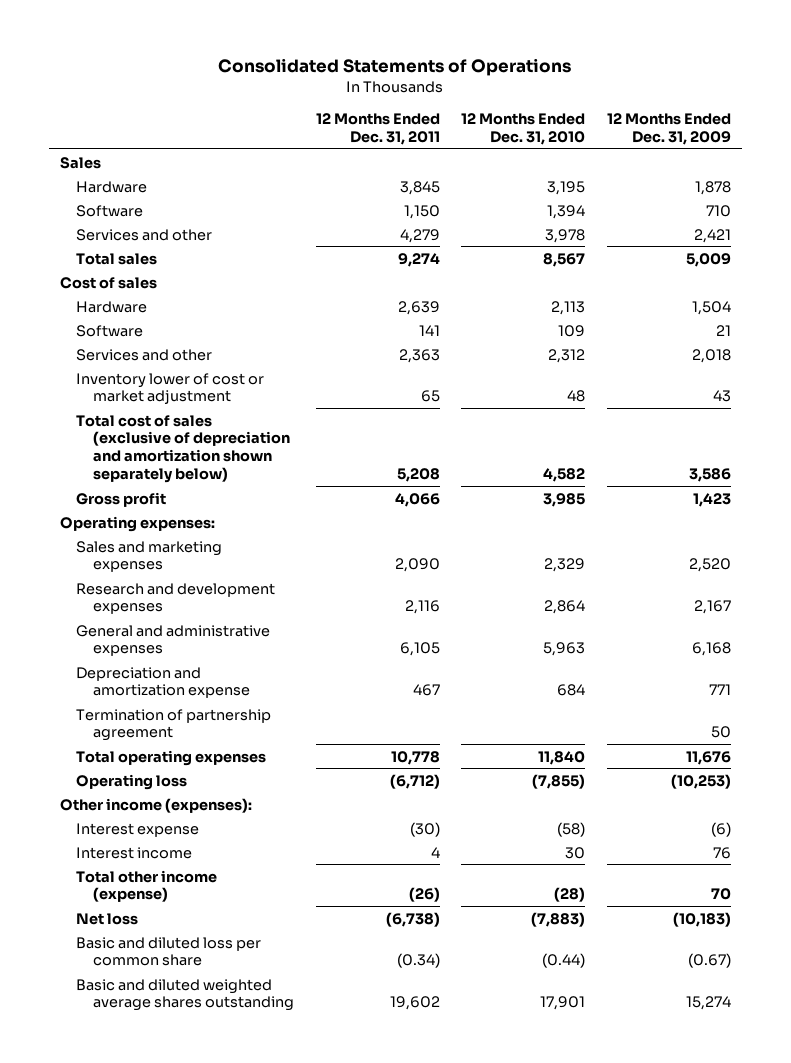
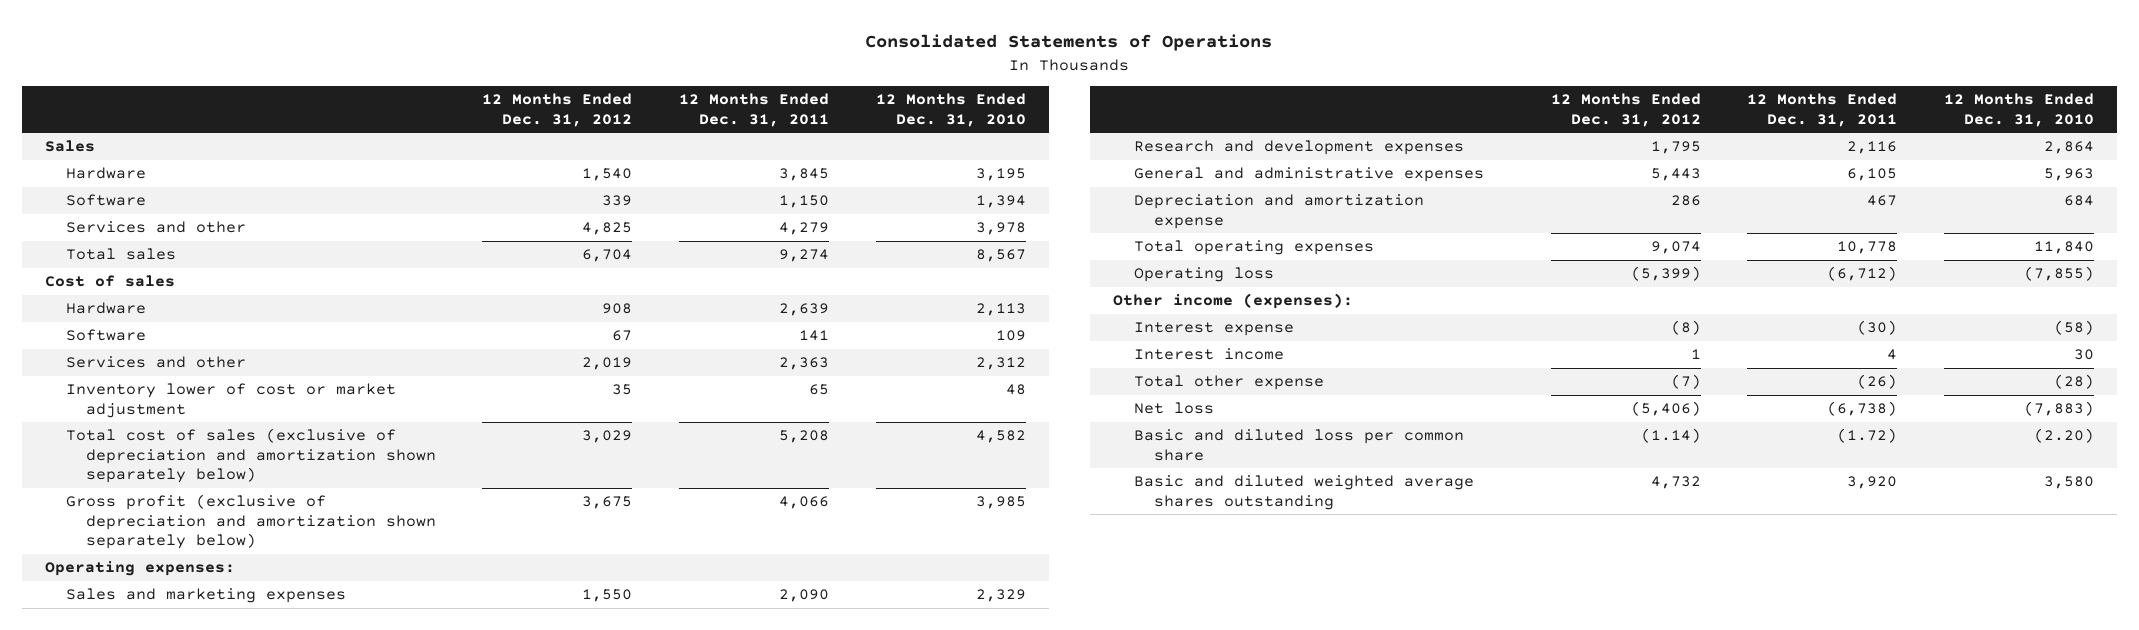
[606,112,731,145] 12 Months Ended Dec. 31, 2009 -> none
none -> [482,93,633,127] 12 Months Ended Dec. 31, 2012
[76,491,167,507] Gross profit -> [65,494,436,550] Gross profit (exclusive of depreciation and amortization shown separately below)
[76,708,272,742] Termination of partnership agreement -> none
[76,869,218,903] Total other income (expense) -> [1133,375,1324,391] Total other expense
[396,953,440,969] (0.34) -> [1837,428,1898,444] (1.72)
[542,953,586,969] (0.44) -> [2033,428,2094,444] (2.20)
[389,996,440,1011] 19,602 -> [1847,476,1898,490] 3,920
[540,996,586,1011] 17,901 -> [2043,476,2094,490] 3,580

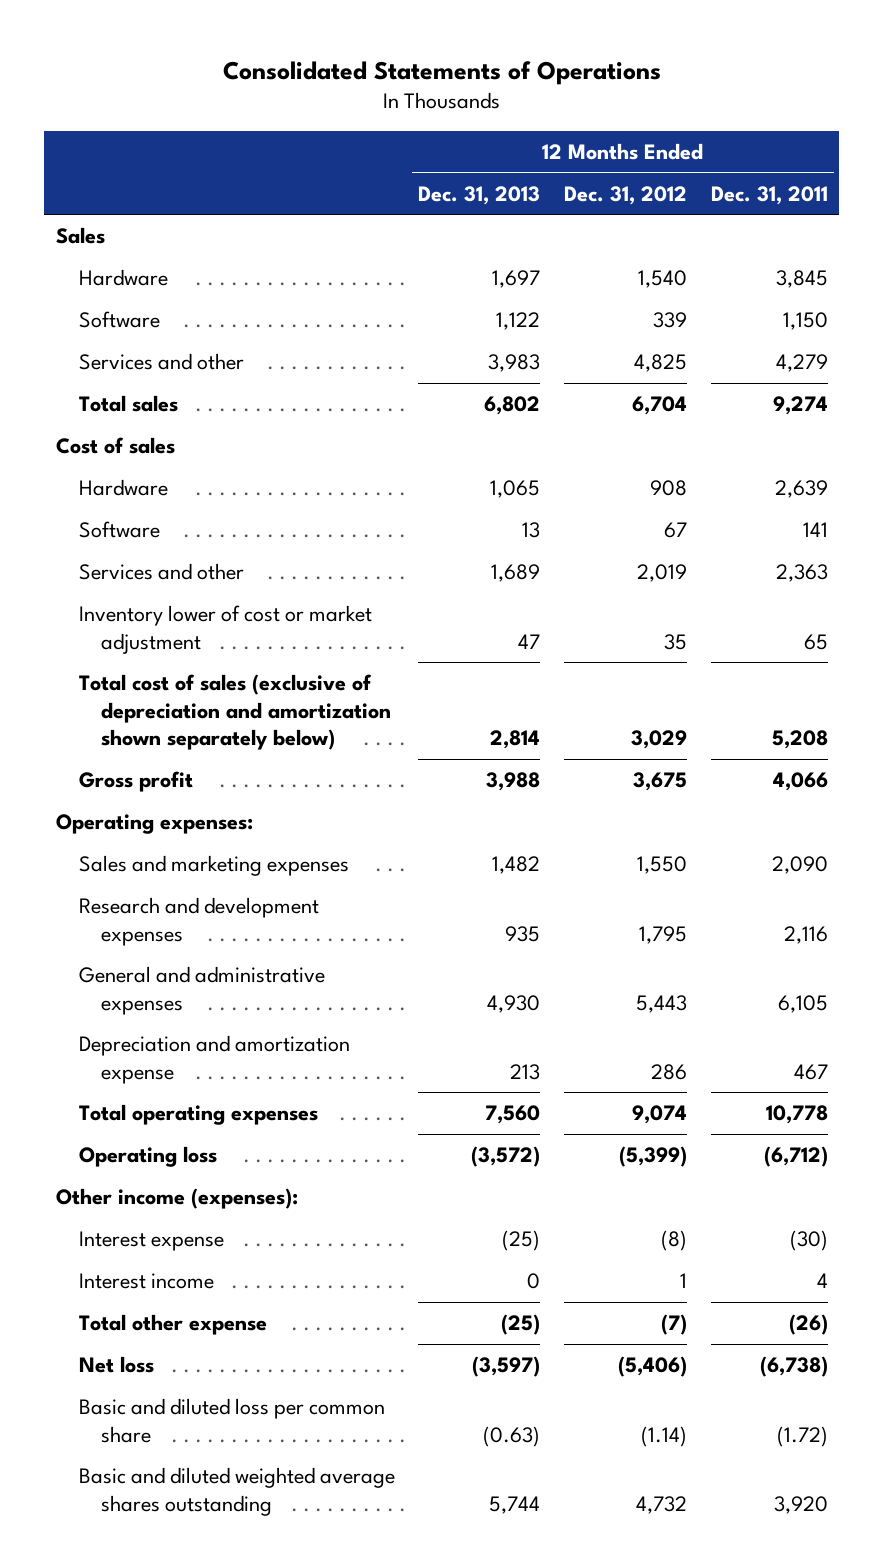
[875,93,1026,127] 12 Months Ended Dec. 31, 2010 -> none
none -> [418,185,541,205] Dec. 31, 2013
[65,494,436,550] Gross profit (exclusive of depreciation and amortization shown separately below) -> [78,771,193,793] Gross profit

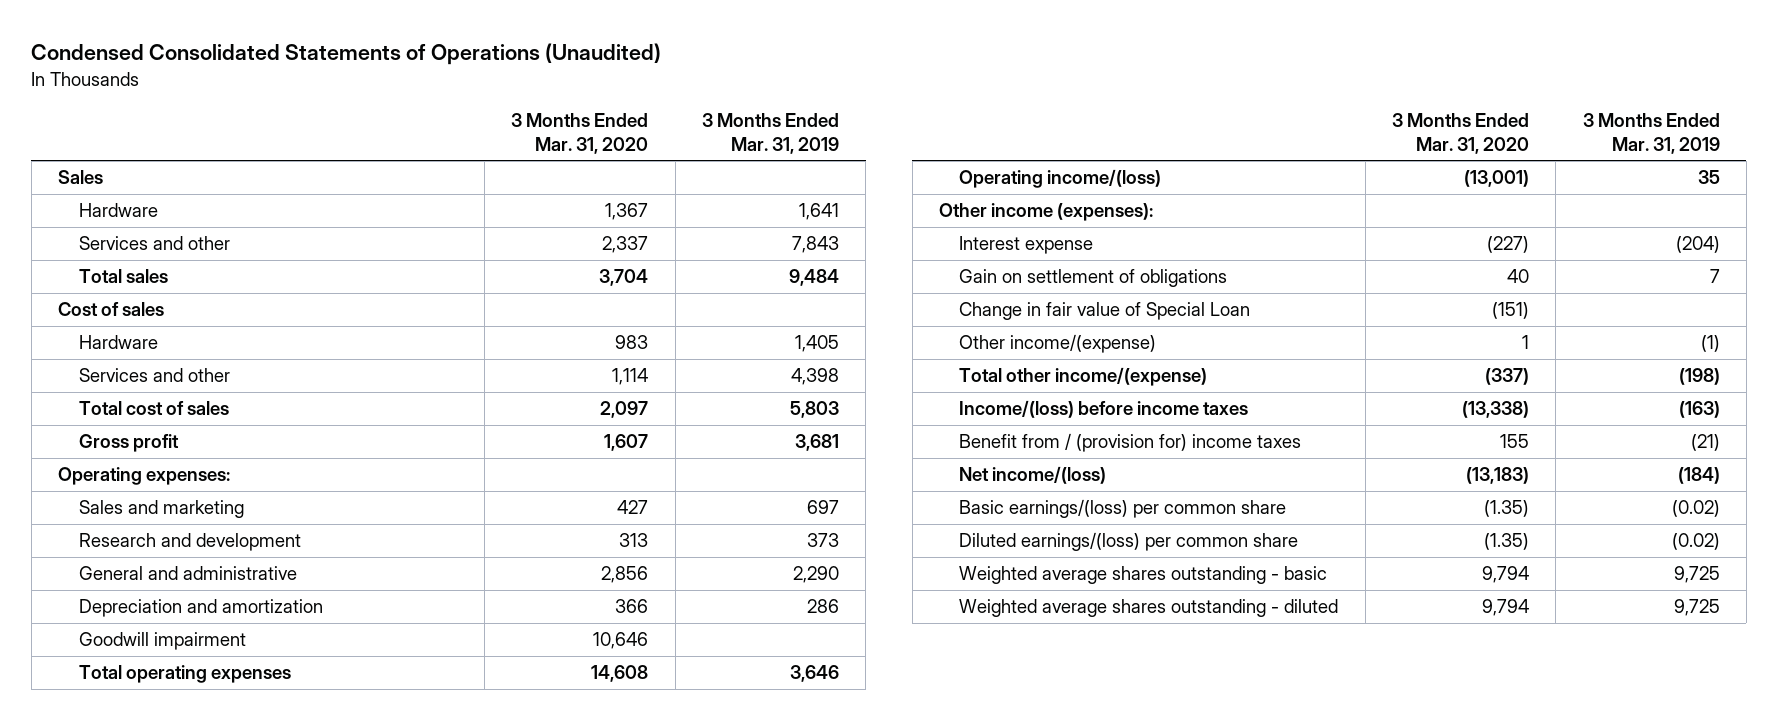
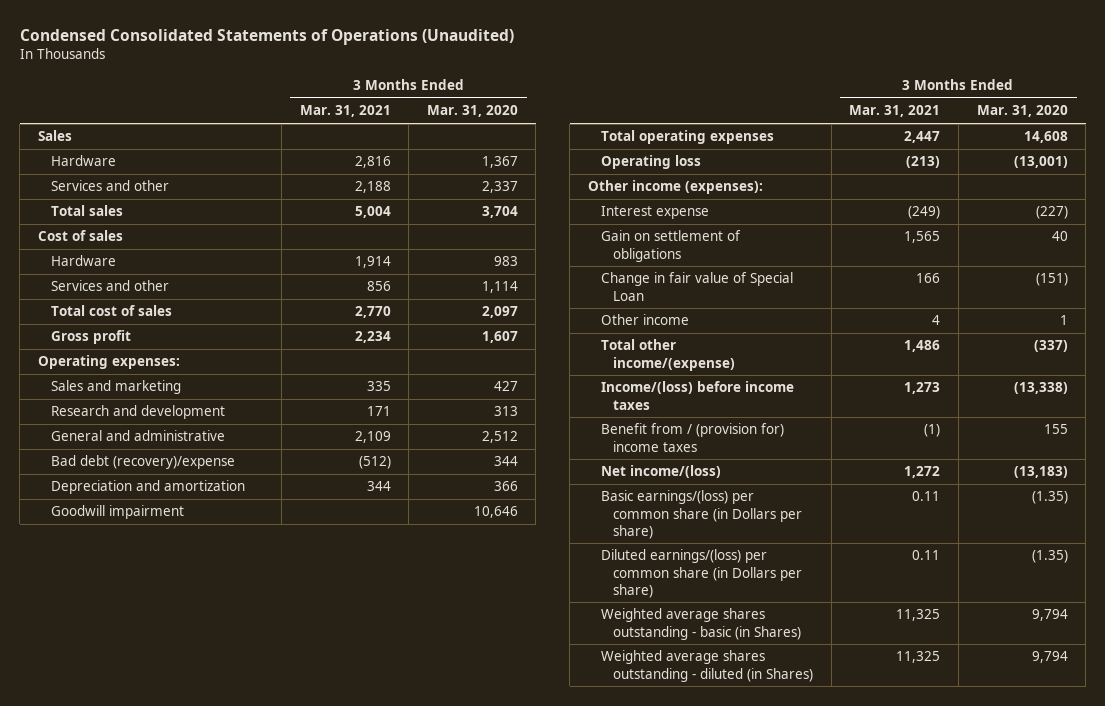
[701,113,839,154] 3 Months Ended Mar. 31, 2019 -> none
none -> [299,105,391,118] Mar. 31, 2021
[601,566,649,584] 2,856 -> [481,431,518,444] 2,512
none -> [50,455,235,470] Bad debt (recovery)/expense
[959,169,1162,189] Operating income/(loss) -> [600,155,701,170] Operating loss
[959,334,1157,354] Other income/(expense) -> [600,314,689,326] Other income
[959,499,1287,519] Basic earnings/(loss) per common share -> [600,490,803,539] Basic earnings/(loss) per common share (in Dollars per share)
[959,532,1299,552] Diluted earnings/(loss) per common share -> [600,549,803,598] Diluted earnings/(loss) per common share (in Dollars per share)
[959,566,1328,585] Weighted average shares outstanding - basic -> [600,608,802,640] Weighted average shares outstanding - basic (in Shares)
[959,599,1339,618] Weighted average shares outstanding - diluted -> [600,650,814,682] Weighted average shares outstanding - diluted (in Shares)

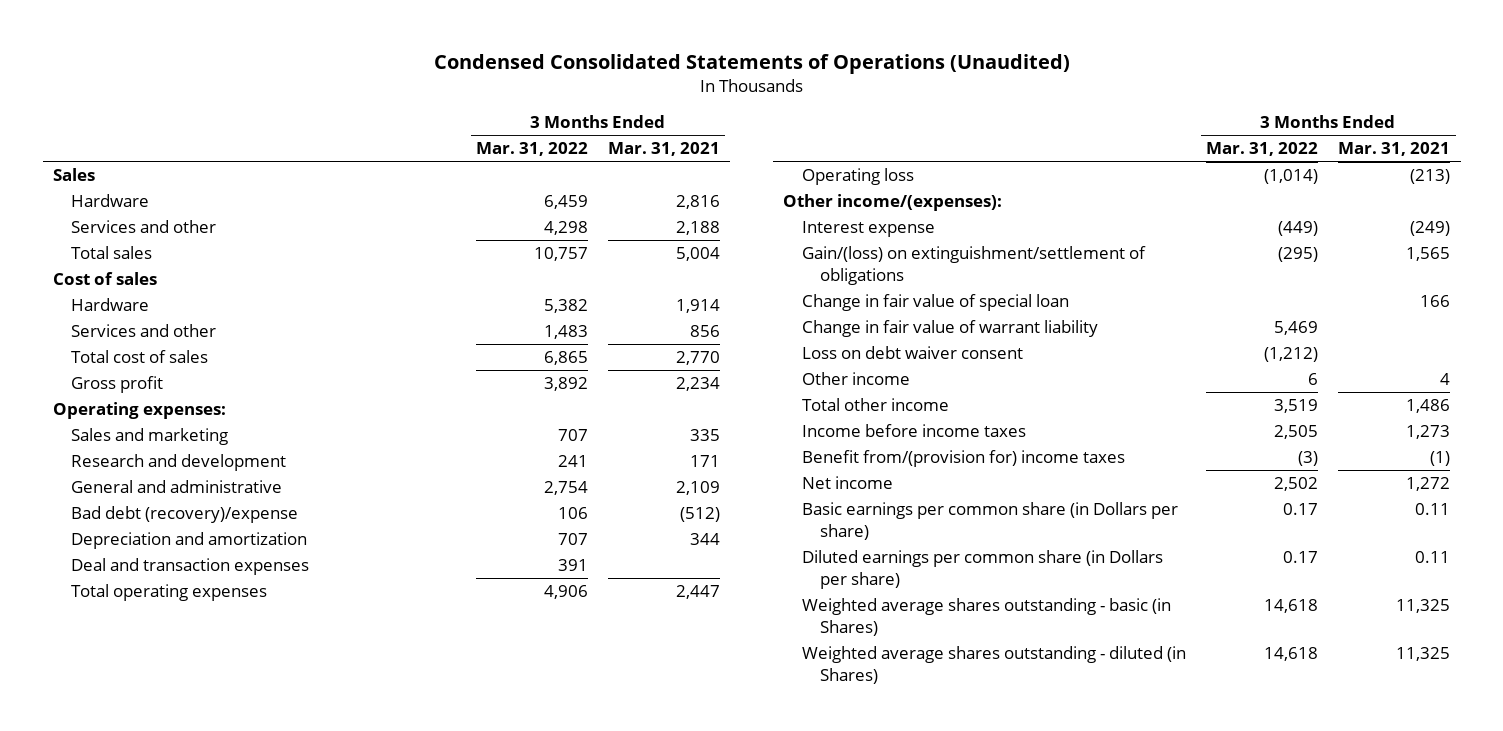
[426,105,518,118] Mar. 31, 2020 -> none
none -> [475,142,588,157] Mar. 31, 2022
[50,505,184,520] Goodwill impairment -> none
none -> [71,558,310,576] Deal and transaction expenses
[587,180,763,195] Other income (expenses): -> [783,194,1003,212] Other income/(expenses):
[600,230,741,262] Gain on settlement of obligations -> [801,246,1146,285] Gain/(loss) on extinguishment/settlement of obligations
[600,272,793,301] Change in fair value of Special Loan -> [801,294,1069,312] Change in fair value of special loan
none -> [801,320,1098,338] Change in fair value of warrant liability
none -> [801,346,1023,360] Loss on debt waiver consent
[600,339,736,371] Total other income/(expense) -> [801,398,949,412] Total other income
[600,381,794,410] Income/(loss) before income taxes -> [801,424,1026,438] Income before income taxes
[600,423,784,452] Benefit from / (provision for) income taxes -> [801,450,1125,468] Benefit from/(provision for) income taxes
[600,465,721,479] Net income/(loss) -> [801,476,893,490] Net income
[600,490,803,539] Basic earnings/(loss) per common share (in Dollars per share) -> [801,502,1178,540] Basic earnings per common share (in Dollars per share)
[600,549,803,598] Diluted earnings/(loss) per common share (in Dollars per share) -> [801,550,1163,589] Diluted earnings per common share (in Dollars per share)

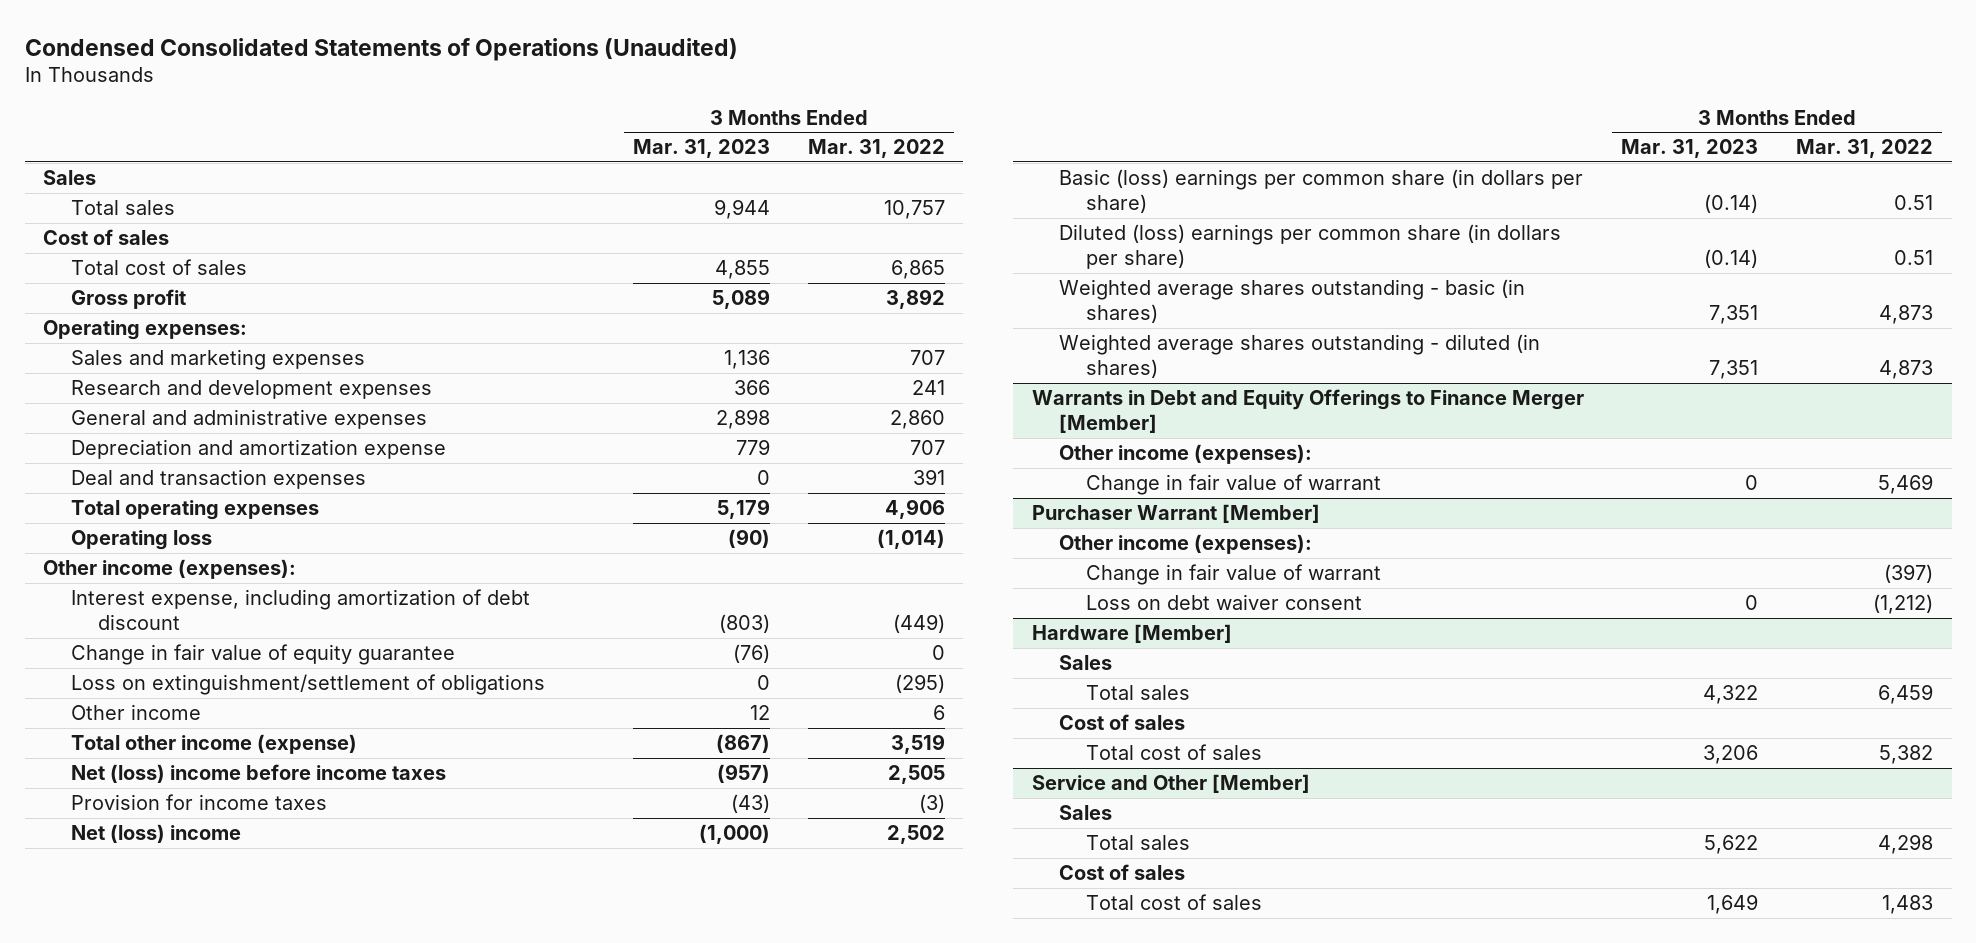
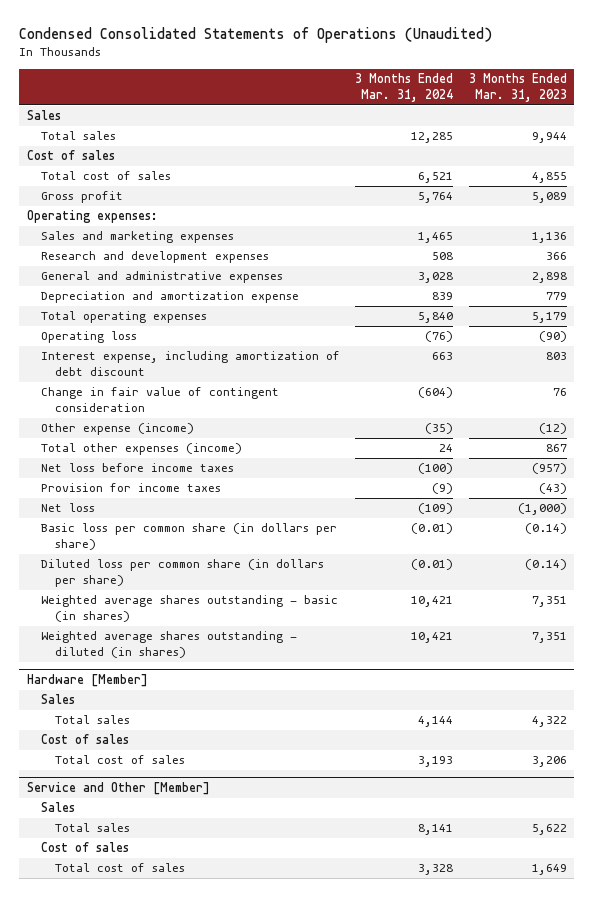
[807,139,945,159] Mar. 31, 2022 -> none
none -> [355,73,454,103] 3 Months Ended Mar. 31, 2024
[70,469,366,490] Deal and transaction expenses -> none
[43,559,297,580] Other income (expenses): -> none
[70,674,545,696] Loss on extinguishment/settlement of obligations -> none
[718,614,770,634] (803) -> [545,352,567,361] 803
[70,644,455,666] Change in fair value of equity guarantee -> [40,387,279,413] Change in fair value of contingent consideration
[732,644,770,664] (76) -> [552,388,567,397] 76
[70,704,201,721] Other income -> [40,423,194,436] Other expense (income)
[749,705,770,721] 12 -> [538,423,567,435] (12)
[70,734,357,755] Total other income (expense) -> [40,443,242,456] Total other expenses (income)
[715,734,770,754] (867) -> [545,444,567,453] 867
[70,764,446,784] Net (loss) income before income taxes -> [40,463,234,473] Net loss before income taxes
[70,824,241,844] Net (loss) income -> [40,503,95,513] Net loss
[1058,169,1583,214] Basic (loss) earnings per common share (in dollars per share) -> [40,523,337,551] Basic loss per common share (in dollars per share)
[1058,224,1561,270] Diluted (loss) earnings per common share (in dollars per share) -> [40,559,324,588] Diluted loss per common share (in dollars per share)
[1031,389,1584,434] Warrants in Debt and Equity Offerings to Finance Merger [Member] -> none
[1058,444,1312,465] Other income (expenses): -> none
[1086,474,1382,496] Change in fair value of warrant -> none
[1031,504,1320,524] Purchaser Warrant [Member] -> none
[1058,534,1312,555] Other income (expenses): -> none
[1086,564,1382,586] Change in fair value of warrant -> none
[1086,594,1363,611] Loss on debt waiver consent -> none

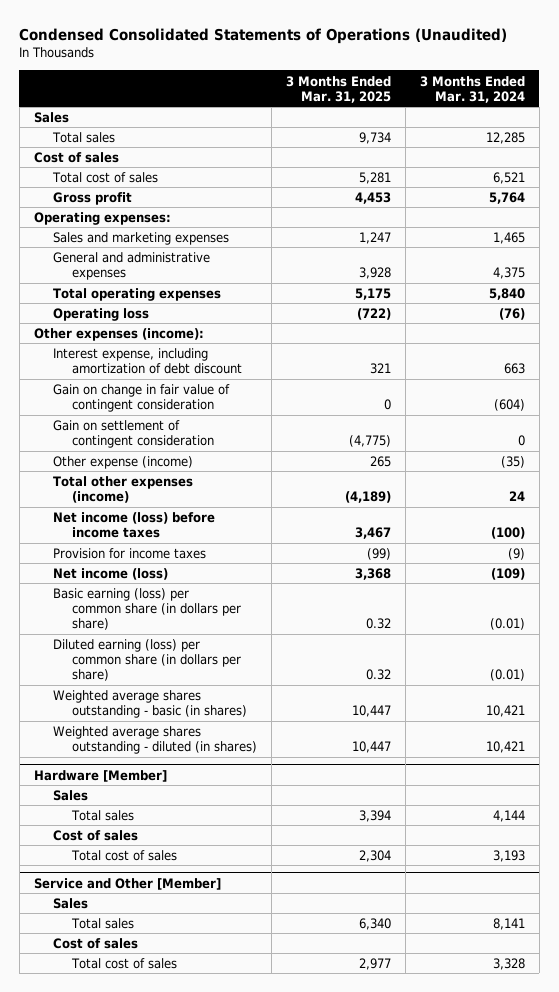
[468,73,567,103] 3 Months Ended Mar. 31, 2023 -> none
none -> [286,75,392,103] 3 Months Ended Mar. 31, 2025
[40,251,269,264] Research and development expenses -> none
[40,291,299,304] Depreciation and amortization expense -> none
[418,272,454,284] 3,028 -> [492,267,525,280] 4,375
none -> [33,328,204,342] Other expenses (income):
[40,387,279,413] Change in fair value of contingent consideration -> [53,384,231,413] Gain on change in fair value of contingent consideration
none -> [53,420,215,449] Gain on settlement of contingent consideration
[40,463,234,473] Net loss before income taxes -> [53,512,216,539] Net income (loss) before income taxes
[40,503,95,513] Net loss -> [53,568,169,581] Net income (loss)
[40,523,337,551] Basic loss per common share (in dollars per share) -> [53,588,242,631] Basic earning (loss) per common share (in dollars per share)
[40,559,324,588] Diluted loss per common share (in dollars per share) -> [53,639,242,682] Diluted earning (loss) per common share (in dollars per share)

